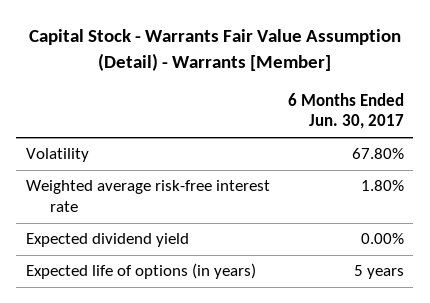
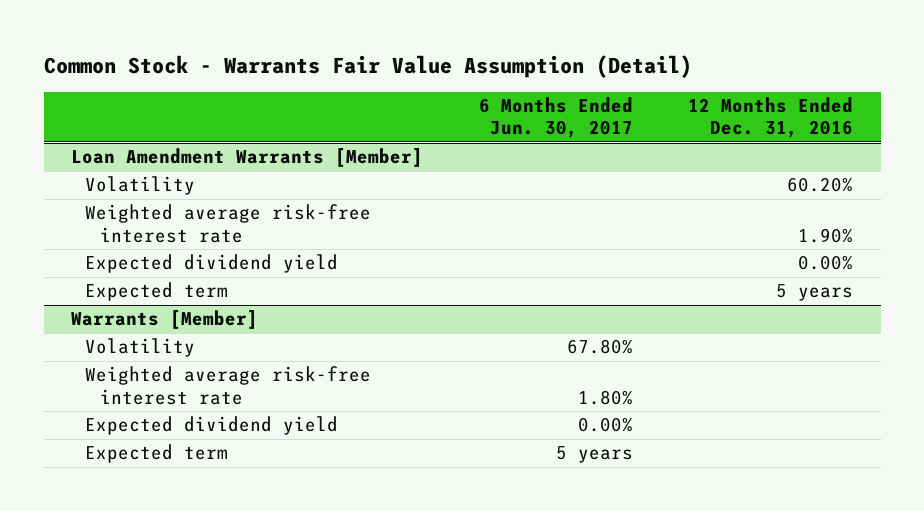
[28,29,401,71] Capital Stock - Warrants Fair Value Assumption (Detail) - Warrants [Member] -> [43,54,692,78] Common Stock - Warrants Fair Value Assumption (Detail)
none -> [687,96,853,139] 12 Months Ended Dec. 31, 2016
none -> [71,148,424,168] Loan Amendment Warrants [Member]
none -> [85,176,196,196] Volatility
none -> [85,204,372,243] Weighted average risk-free interest rate
none -> [85,254,339,274] Expected dividend yield
none -> [85,282,229,302] Expected term
none -> [71,310,259,330] Warrants [Member]
[25,263,256,280] Expected life of options (in years) -> [85,444,229,464] Expected term

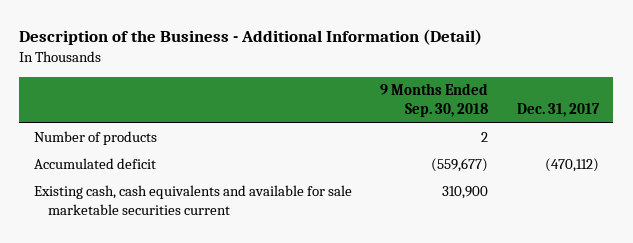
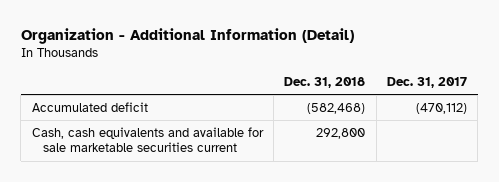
[19,29,483,46] Description of the Business - Additional Information (Detail) -> [20,28,354,45] Organization - Additional Information (Detail)
[380,83,489,118] 9 Months Ended Sep. 30, 2018 -> none
none -> [284,77,366,89] Dec. 31, 2018
[33,131,157,146] Number of products -> none
[33,185,352,216] Existing cash, cash equivalents and available for sale marketable securities current -> [31,126,264,153] Cash, cash equivalents and available for sale marketable securities current

